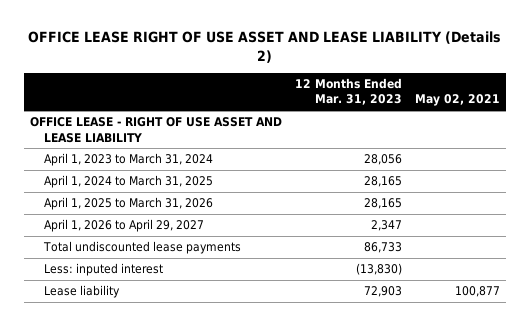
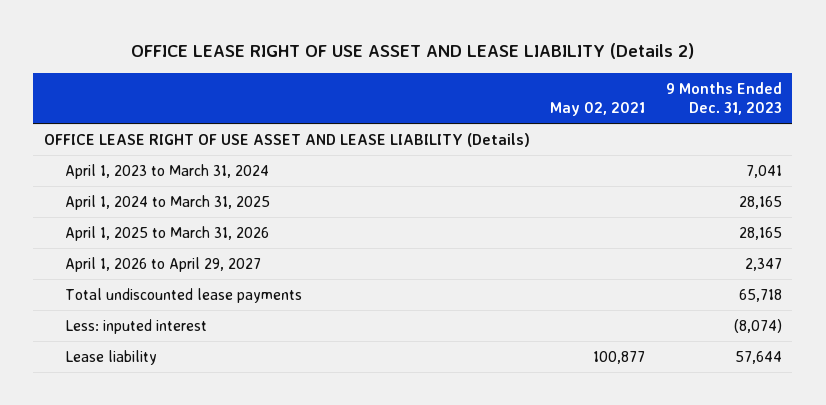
[294,78,402,106] 12 Months Ended Mar. 31, 2023 -> none
none -> [666,81,783,115] 9 Months Ended Dec. 31, 2023
[30,117,283,143] OFFICE LEASE - RIGHT OF USE ASSET AND LEASE LIABILITY -> [43,132,530,147] OFFICE LEASE RIGHT OF USE ASSET AND LEASE LIABILITY (Details)

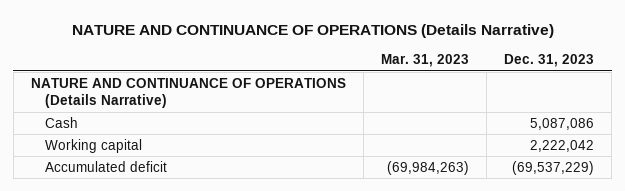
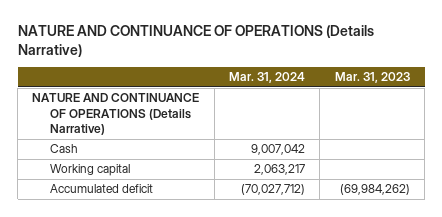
[504,54,595,68] Dec. 31, 2023 -> none
none -> [229,72,306,84] Mar. 31, 2024
[387,160,470,175] (69,984,263) -> [339,184,410,196] (69,984,262)

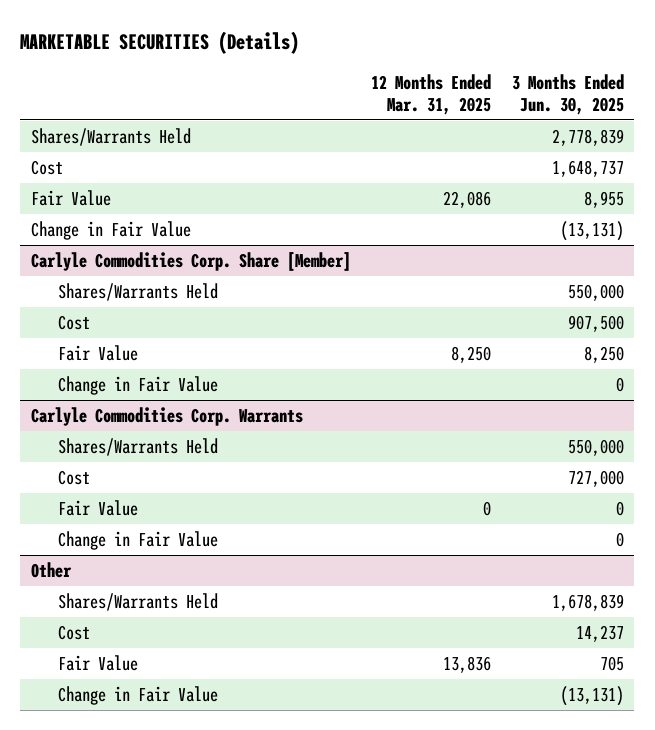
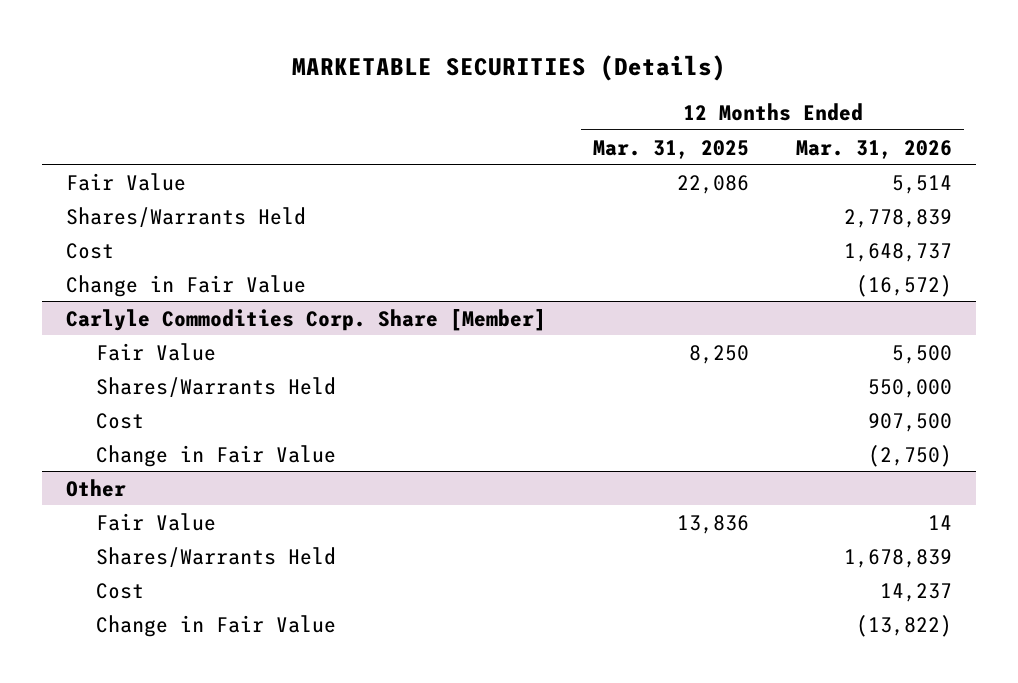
[512,73,625,115] 3 Months Ended Jun. 30, 2025 -> none
none -> [796,139,953,159] Mar. 31, 2026
[30,189,111,206] Fair Value -> [65,172,186,191] Fair Value
[58,344,139,361] Fair Value -> [95,342,216,361] Fair Value
[30,406,303,426] Carlyle Commodities Corp. Warrants -> none
[58,437,219,456] Shares/Warrants Held -> none
[58,469,91,485] Cost -> none
[58,499,139,516] Fair Value -> none
[58,530,219,550] Change in Fair Value -> none
[58,654,139,671] Fair Value -> [95,512,216,531] Fair Value

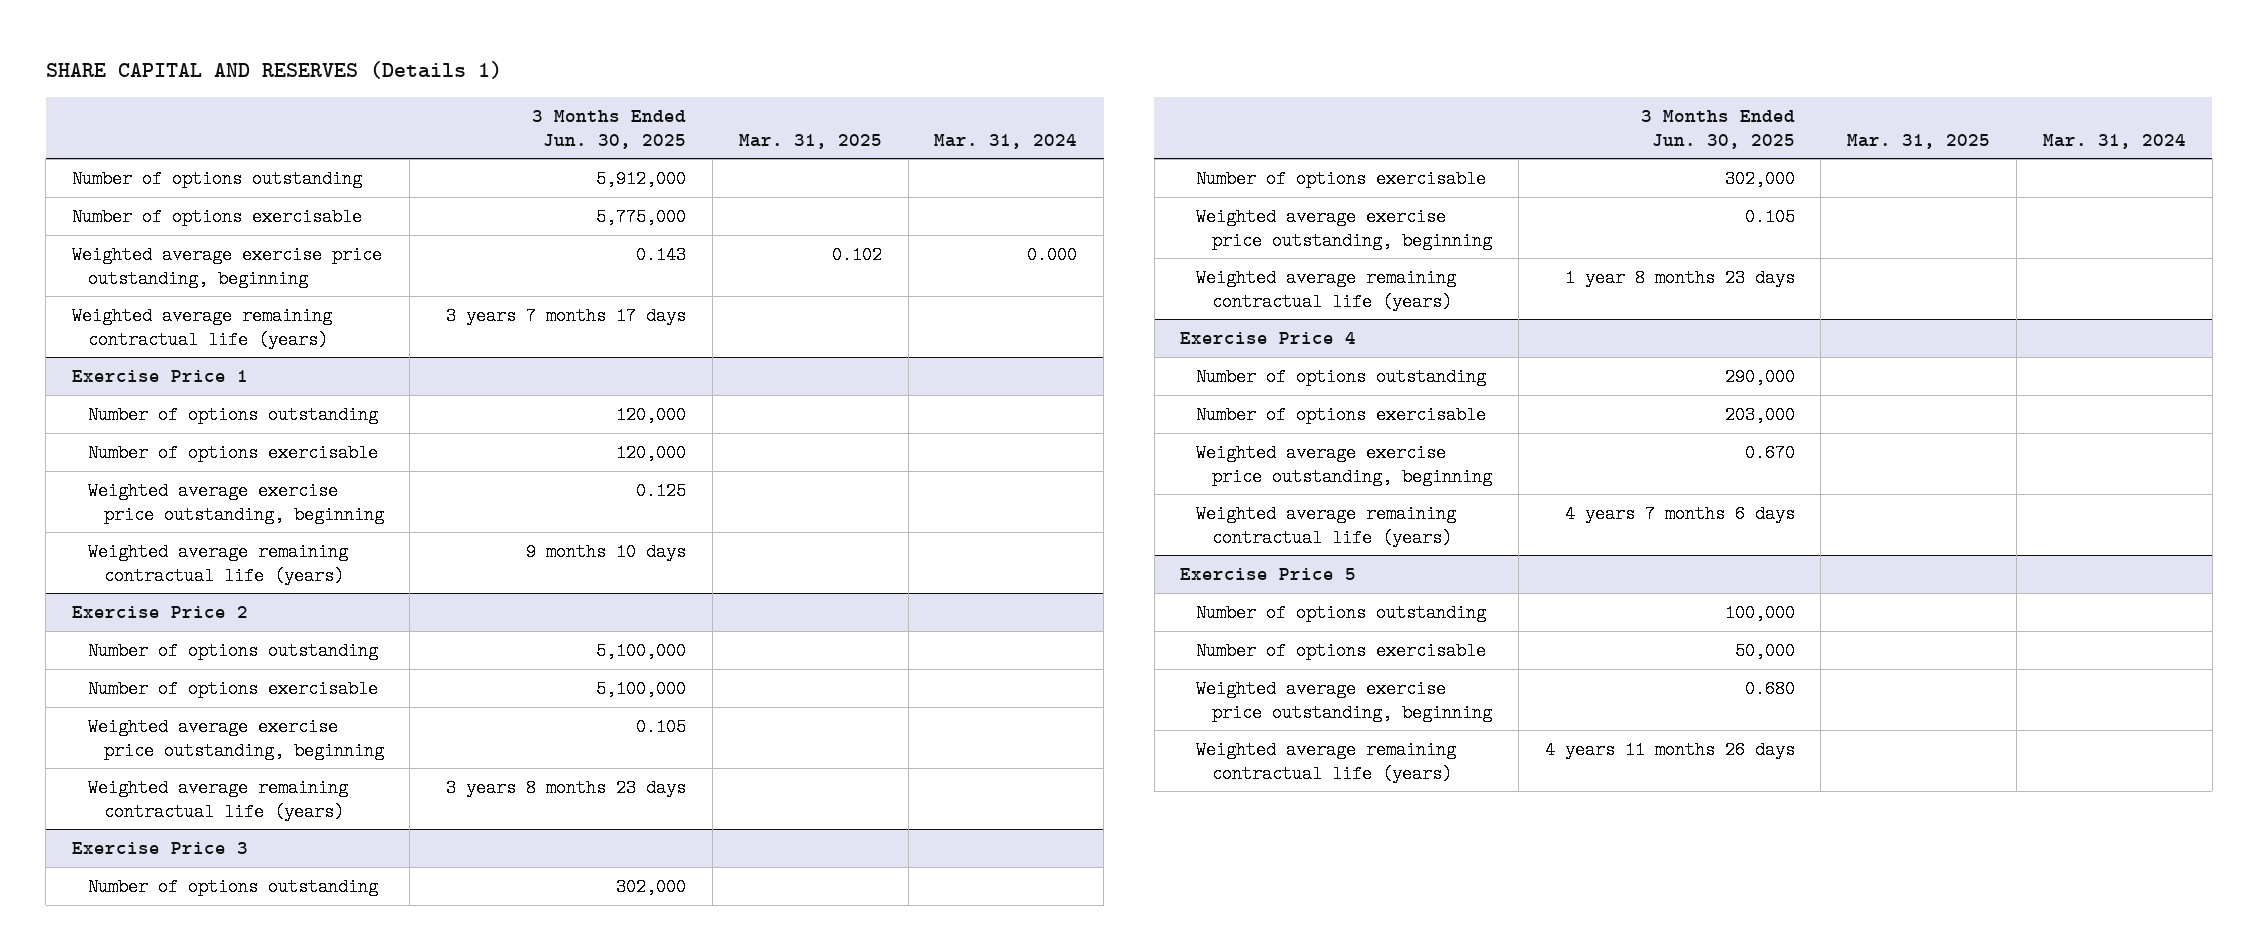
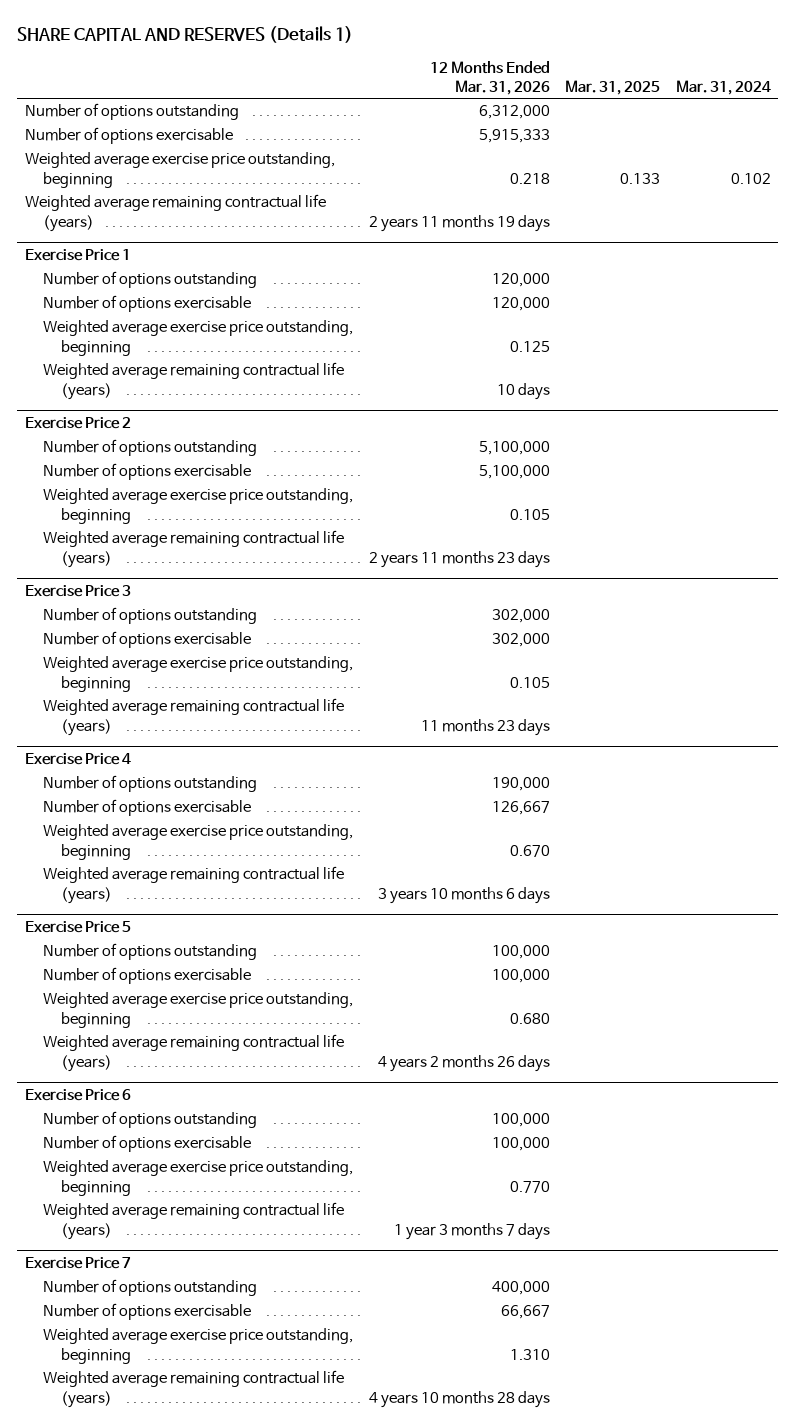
[532,110,687,149] 3 Months Ended Jun. 30, 2025 -> none
none -> [429,60,550,95] 12 Months Ended Mar. 31, 2026
[831,246,882,265] 0.102 -> [620,172,661,184] 0.133
[1027,246,1078,265] 0.000 -> [730,172,771,184] 0.102
none -> [24,1088,131,1101] Exercise Price 6
none -> [42,1111,257,1129] Number of options outstanding
none -> [42,1135,251,1153] Number of options exercisable
none -> [42,1160,353,1196] Weighted average exercise price outstanding, beginning
none -> [42,1202,344,1240] Weighted average remaining contractual life (years)
none -> [24,1256,131,1269] Exercise Price 7
none -> [42,1279,257,1297] Number of options outstanding
none -> [42,1303,251,1321] Number of options exercisable
none -> [42,1328,353,1364] Weighted average exercise price outstanding, beginning
none -> [42,1370,344,1408] Weighted average remaining contractual life (years)

